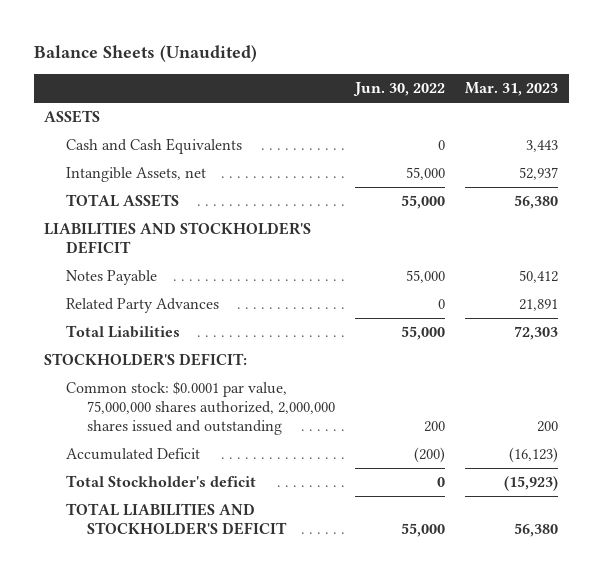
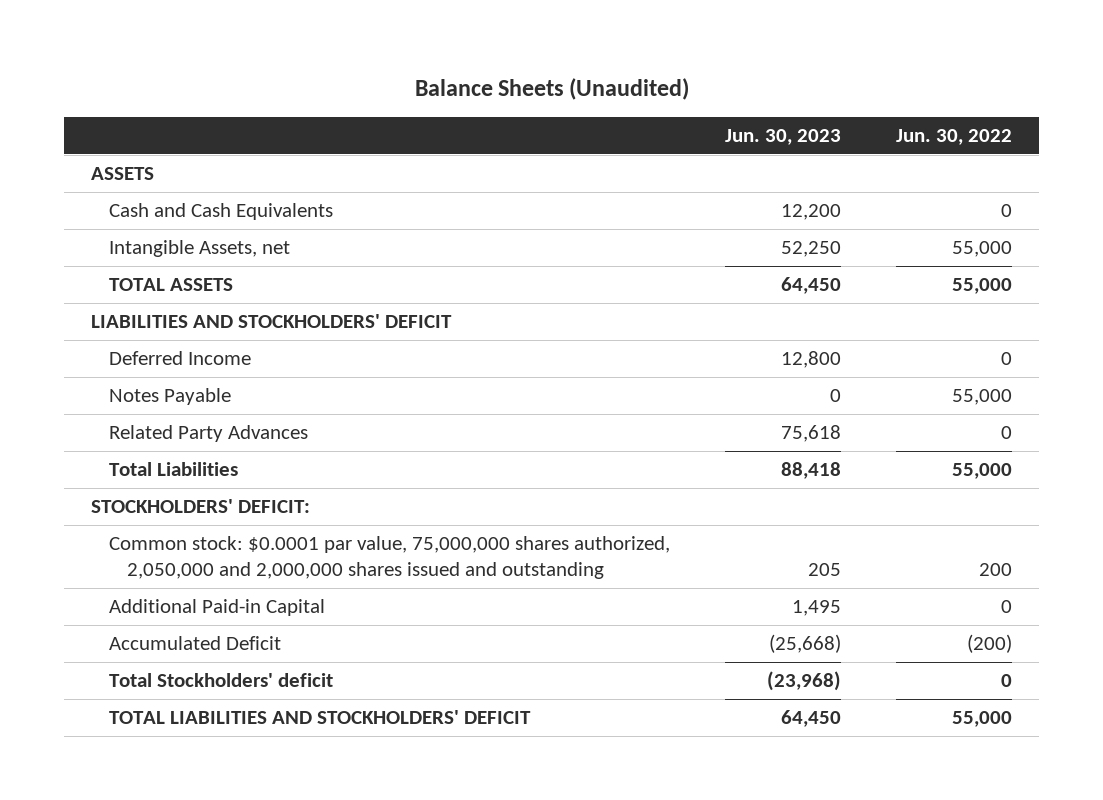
[465,82,559,97] Mar. 31, 2023 -> none
none -> [725,128,842,145] Jun. 30, 2023
[44,222,312,255] LIABILITIES AND STOCKHOLDER'S DEFICIT -> [91,314,453,329] LIABILITIES AND STOCKHOLDERS' DEFICIT
none -> [109,351,252,366] Deferred Income
[44,353,248,367] STOCKHOLDER'S DEFICIT: -> [91,499,311,514] STOCKHOLDERS' DEFICIT:
[65,381,335,435] Common stock: $0.0001 par value, 75,000,000 shares authorized, 2,000,000 shares issued and outstanding -> [109,536,671,579] Common stock: $0.0001 par value, 75,000,000 shares authorized, 2,050,000 and 2,000,000 shares issued and outstanding
none -> [109,599,326,617] Additional Paid-in Capital
[65,475,256,488] Total Stockholder's deficit -> [109,673,334,688] Total Stockholders' deficit
[65,503,287,536] TOTAL LIABILITIES AND STOCKHOLDER'S DEFICIT -> [109,710,532,725] TOTAL LIABILITIES AND STOCKHOLDERS' DEFICIT

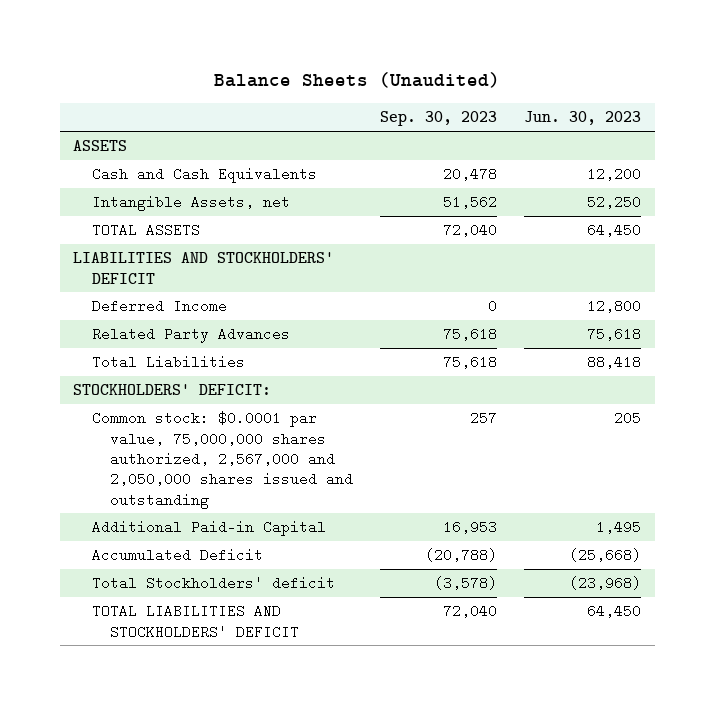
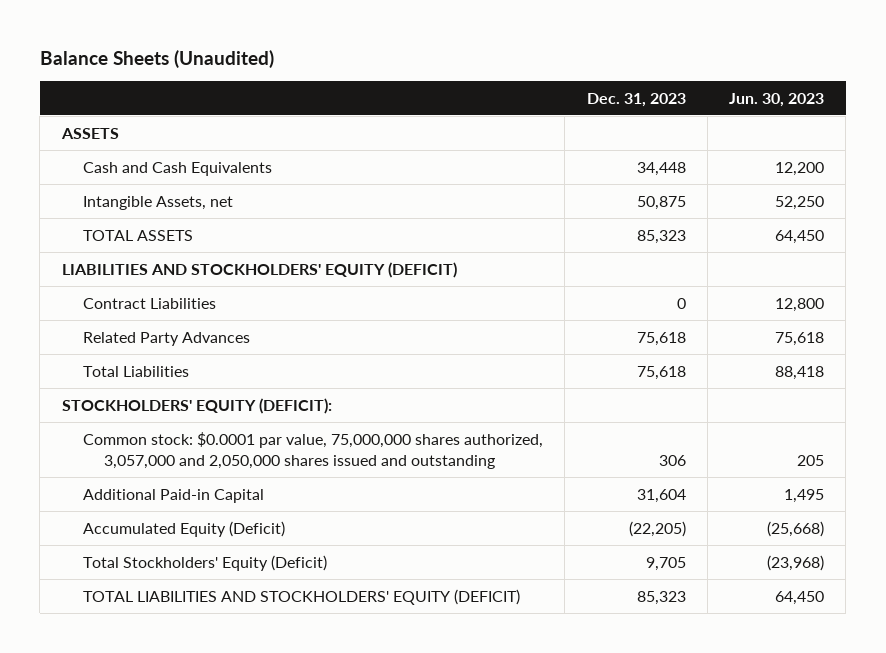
[380,111,498,127] Sep. 30, 2023 -> none
none -> [586,92,686,107] Dec. 31, 2023
[73,252,335,284] LIABILITIES AND STOCKHOLDERS' DEFICIT -> [61,261,457,278] LIABILITIES AND STOCKHOLDERS' EQUITY (DEFICIT)
[91,299,227,314] Deferred Income -> [83,297,217,309] Contract Liabilities
[73,384,272,396] STOCKHOLDERS' DEFICIT: -> [61,397,332,414] STOCKHOLDERS' EQUITY (DEFICIT):
[91,411,354,509] Common stock: $0.0001 par value, 75,000,000 shares authorized, 2,567,000 and 2,050,000 shares issued and outstanding -> [83,431,544,469] Common stock: $0.0001 par value, 75,000,000 shares authorized, 3,057,000 and 2,050,000 shares issued and outstanding
[91,548,263,563] Accumulated Deficit -> [83,520,286,537] Accumulated Equity (Deficit)
[91,576,335,591] Total Stockholders' deficit -> [83,554,328,571] Total Stockholders' Equity (Deficit)
[91,604,300,639] TOTAL LIABILITIES AND STOCKHOLDERS' DEFICIT -> [83,588,521,605] TOTAL LIABILITIES AND STOCKHOLDERS' EQUITY (DEFICIT)

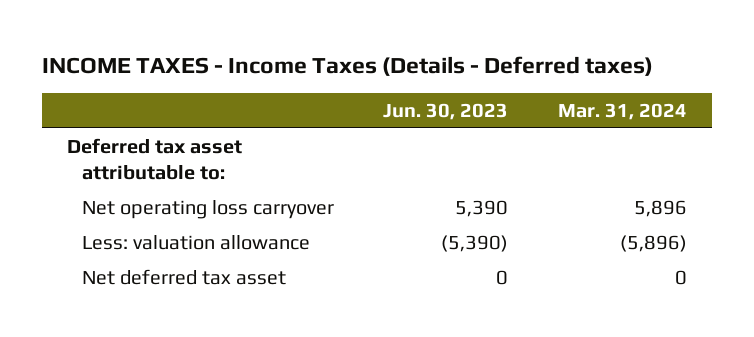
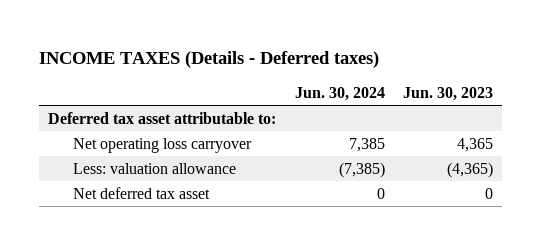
[41,55,653,76] INCOME TAXES - Income Taxes (Details - Deferred taxes) -> [39,50,380,68] INCOME TAXES (Details - Deferred taxes)
[557,102,687,120] Mar. 31, 2024 -> none
none -> [294,86,385,101] Jun. 30, 2024
[455,200,509,218] 5,390 -> [456,137,493,152] 4,365
[441,235,509,253] (5,390) -> [446,161,493,178] (4,365)

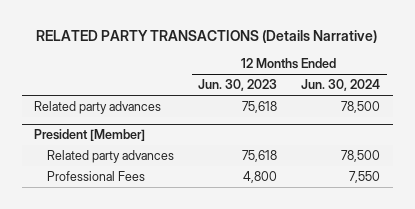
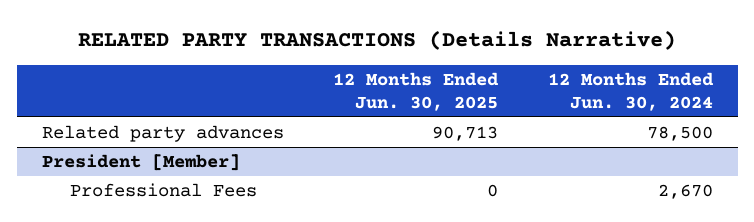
[198,79,278,92] Jun. 30, 2023 -> none
none -> [333,72,500,111] 12 Months Ended Jun. 30, 2025
[46,149,174,163] Related party advances -> none
[349,170,381,183] 7,550 -> [657,184,713,200] 2,670

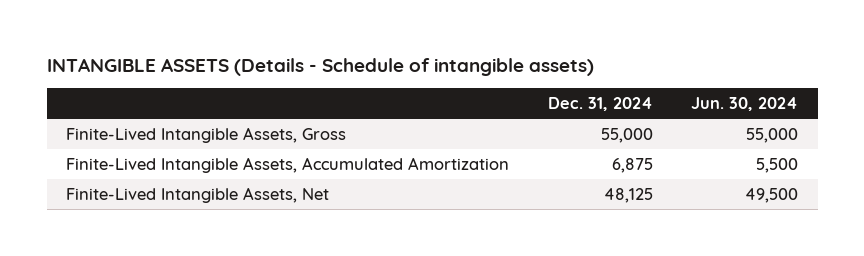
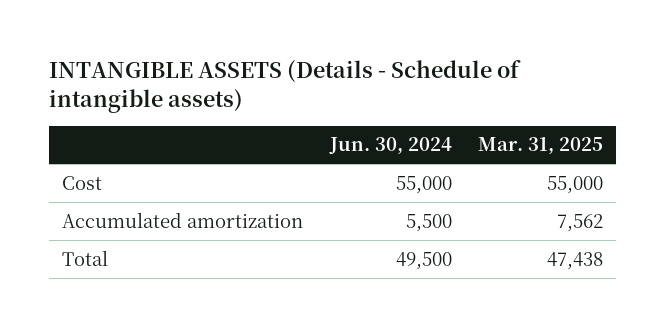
[547,97,653,112] Dec. 31, 2024 -> none
none -> [478,137,604,156] Mar. 31, 2025
[66,126,347,143] Finite-Lived Intangible Assets, Gross -> [62,175,103,190] Cost
[66,156,510,173] Finite-Lived Intangible Assets, Accumulated Amortization -> [62,211,304,228] Accumulated amortization
[66,186,330,203] Finite-Lived Intangible Assets, Net -> [62,249,109,266] Total

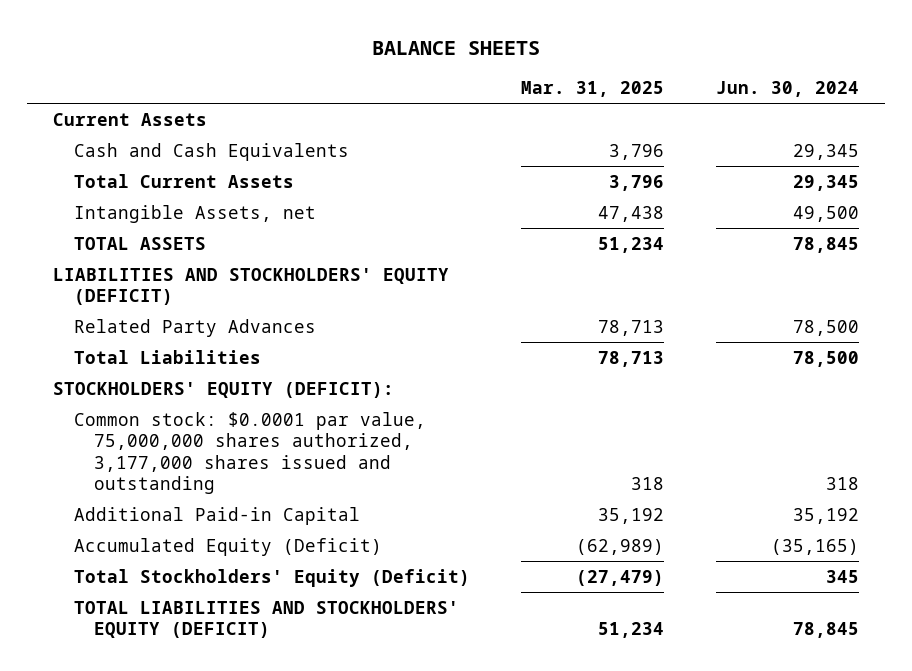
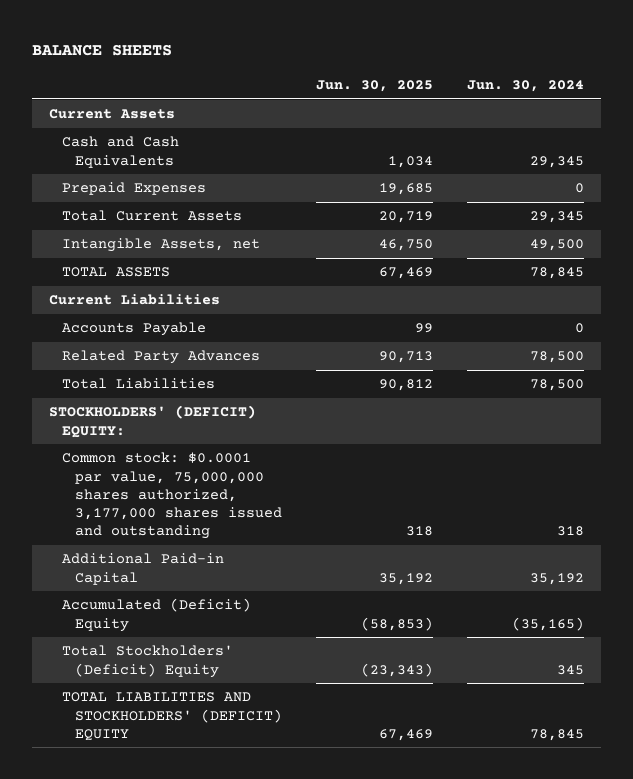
[521,81,665,98] Mar. 31, 2025 -> none
none -> [315,79,433,92] Jun. 30, 2025
none -> [62,182,207,196] Prepaid Expenses
[53,267,450,306] LIABILITIES AND STOCKHOLDERS' EQUITY (DEFICIT) -> none
none -> [49,294,221,306] Current Liabilities
none -> [62,322,207,337] Accounts Payable
[53,381,395,398] STOCKHOLDERS' EQUITY (DEFICIT): -> [49,405,257,438] STOCKHOLDERS' (DEFICIT) EQUITY:
[73,537,382,556] Accumulated Equity (Deficit) -> [62,598,252,632] Accumulated (Deficit) Equity
[73,568,470,587] Total Stockholders' Equity (Deficit) -> [62,645,234,678] Total Stockholders' (Deficit) Equity
[73,600,459,639] TOTAL LIABILITIES AND STOCKHOLDERS' EQUITY (DEFICIT) -> [62,692,282,741] TOTAL LIABILITIES AND STOCKHOLDERS' (DEFICIT) EQUITY

